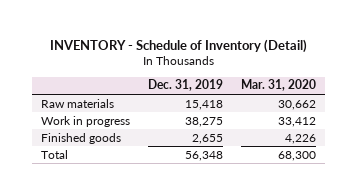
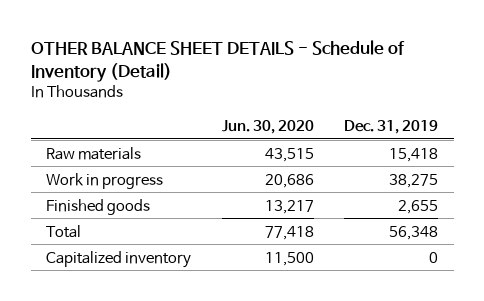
[49,38,307,53] INVENTORY - Schedule of Inventory (Detail) -> [30,40,405,83] OTHER BALANCE SHEET DETAILS - Schedule of Inventory (Detail)
[241,79,317,92] Mar. 31, 2020 -> none
none -> [221,120,314,135] Jun. 30, 2020
none -> [46,250,192,268] Capitalized inventory

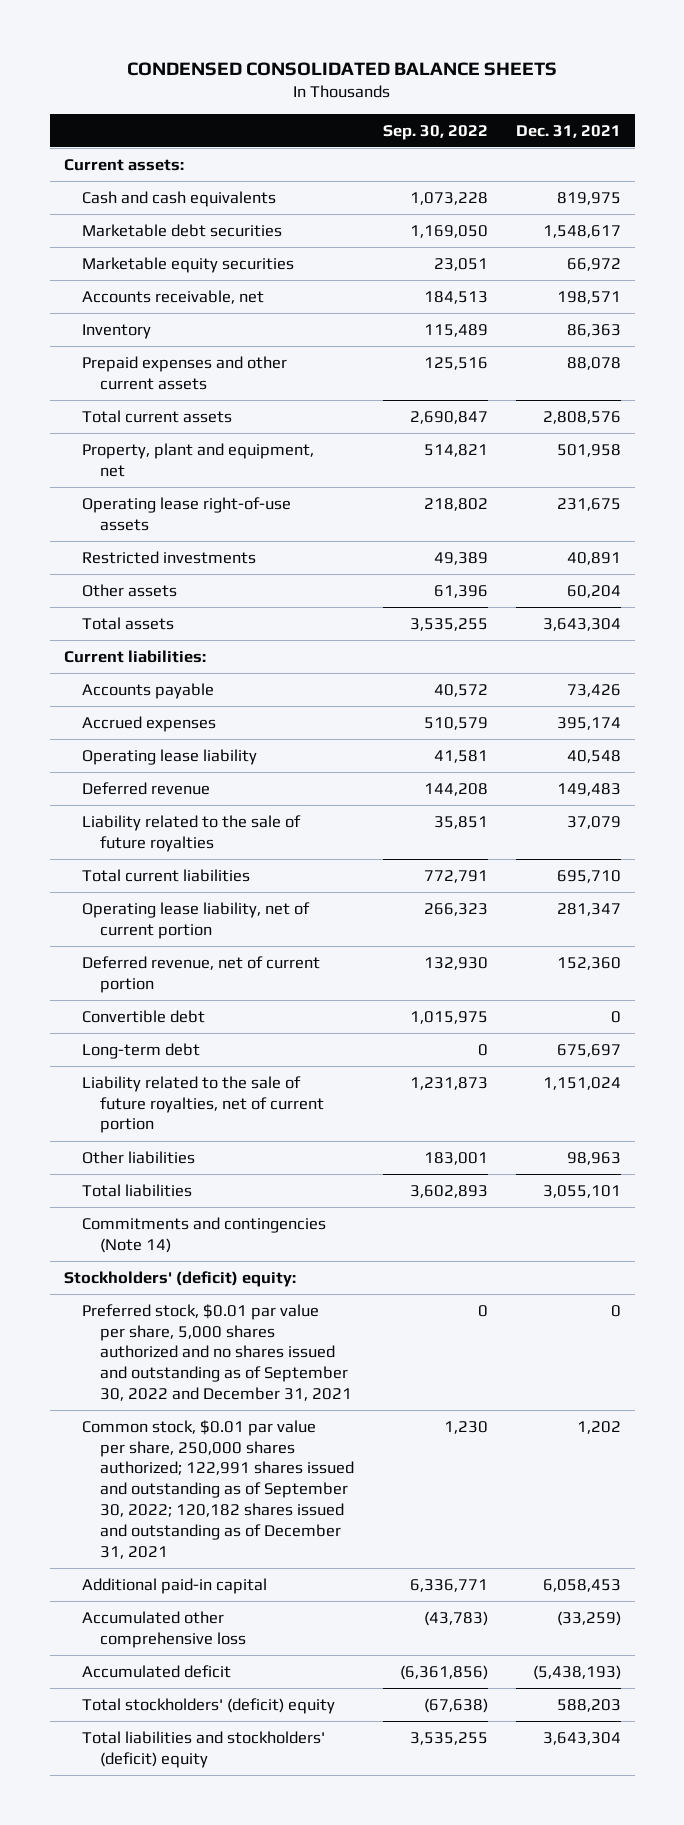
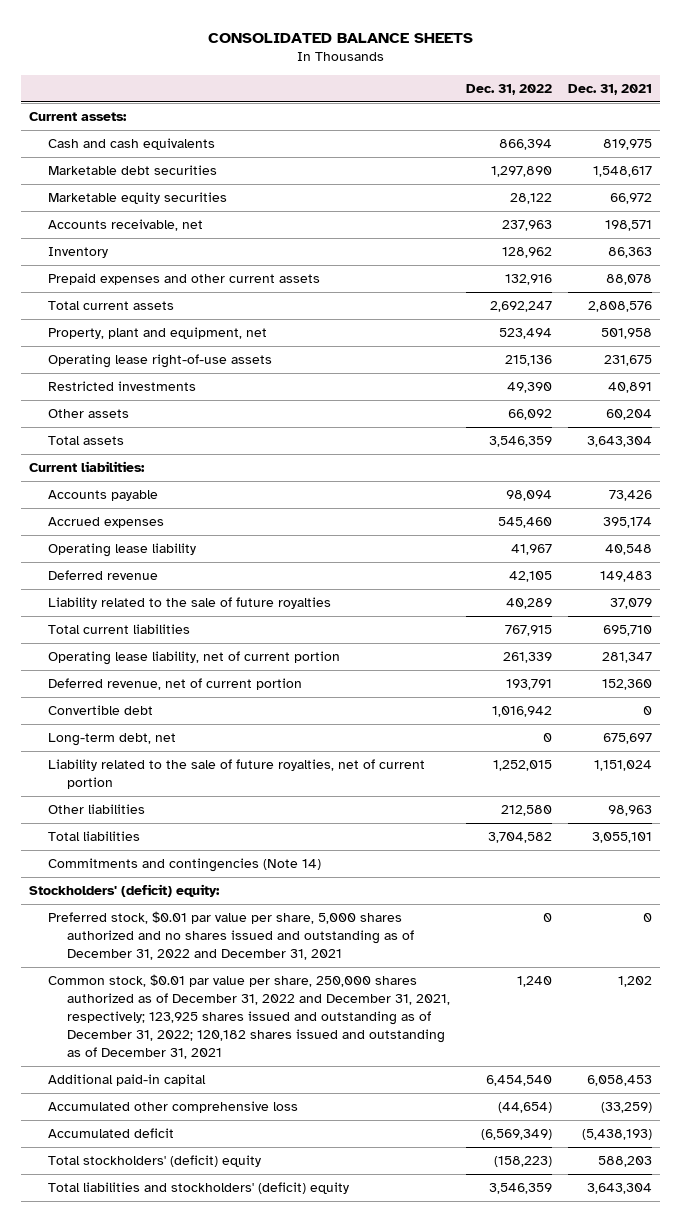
[127,62,558,77] CONDENSED CONSOLIDATED BALANCE SHEETS -> [207,32,473,43] CONSOLIDATED BALANCE SHEETS
[382,124,488,140] Sep. 30, 2022 -> none
none -> [466,84,553,96] Dec. 31, 2022
[82,1042,201,1059] Long-term debt -> [48,733,177,747] Long-term debt, net
[82,1303,353,1401] Preferred stock, $0.01 par value per share, 5,000 shares authorized and no shares issued and outstanding as of September 30, 2022 and December 31, 2021 -> [48,911,415,961] Preferred stock, $0.01 par value per share, 5,000 shares authorized and no shares issued and outstanding as of December 31, 2022 and December 31, 2021
[82,1419,355,1559] Common stock, $0.01 par value per share, 250,000 shares authorized; 122,991 shares issued and outstanding as of September 30, 2022; 120,182 shares issued and outstanding as of December 31, 2021 -> [48,974,451,1060] Common stock, $0.01 par value per share, 250,000 shares authorized as of December 31, 2022 and December 31, 2021, respectively; 123,925 shares issued and outstanding as of December 31, 2022; 120,182 shares issued and outstanding as of December 31, 2021

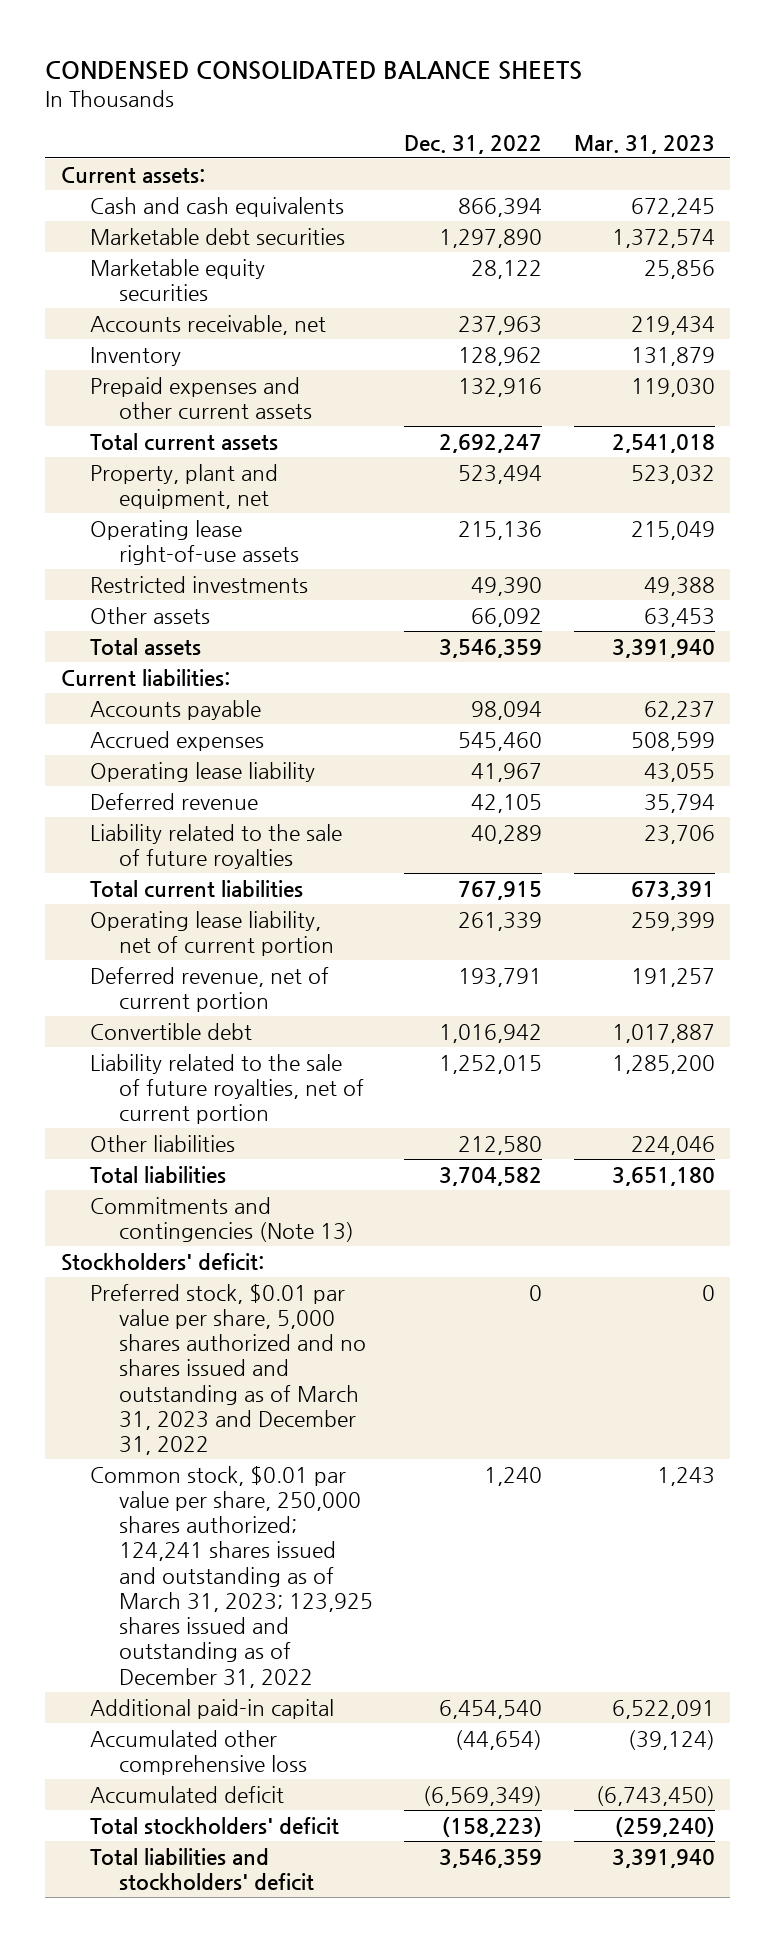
[207,32,473,43] CONSOLIDATED BALANCE SHEETS -> [45,61,583,81] CONDENSED CONSOLIDATED BALANCE SHEETS
[568,84,653,96] Dec. 31, 2021 -> none
none -> [573,134,715,154] Mar. 31, 2023
[48,733,177,747] Long-term debt, net -> none
[48,858,322,873] Commitments and contingencies (Note 14) -> [89,1196,354,1242] Commitments and contingencies (Note 13)
[28,884,220,898] Stockholders' (deficit) equity: -> [61,1252,265,1271] Stockholders' deficit:
[48,911,415,961] Preferred stock, $0.01 par value per share, 5,000 shares authorized and no shares issued and outstanding as of December 31, 2022 and December 31, 2021 -> [89,1283,366,1456] Preferred stock, $0.01 par value per share, 5,000 shares authorized and no shares issued and outstanding as of March 31, 2023 and December 31, 2022
[48,974,451,1060] Common stock, $0.01 par value per share, 250,000 shares authorized as of December 31, 2022 and December 31, 2021, respectively; 123,925 shares issued and outstanding as of December 31, 2022; 120,182 shares issued and outstanding as of December 31, 2021 -> [89,1465,373,1688] Common stock, $0.01 par value per share, 250,000 shares authorized; 124,241 shares issued and outstanding as of March 31, 2023; 123,925 shares issued and outstanding as of December 31, 2022
[48,1155,262,1168] Total stockholders' (deficit) equity -> [89,1816,339,1835] Total stockholders' deficit
[48,1182,350,1195] Total liabilities and stockholders' (deficit) equity -> [89,1847,314,1891] Total liabilities and stockholders' deficit

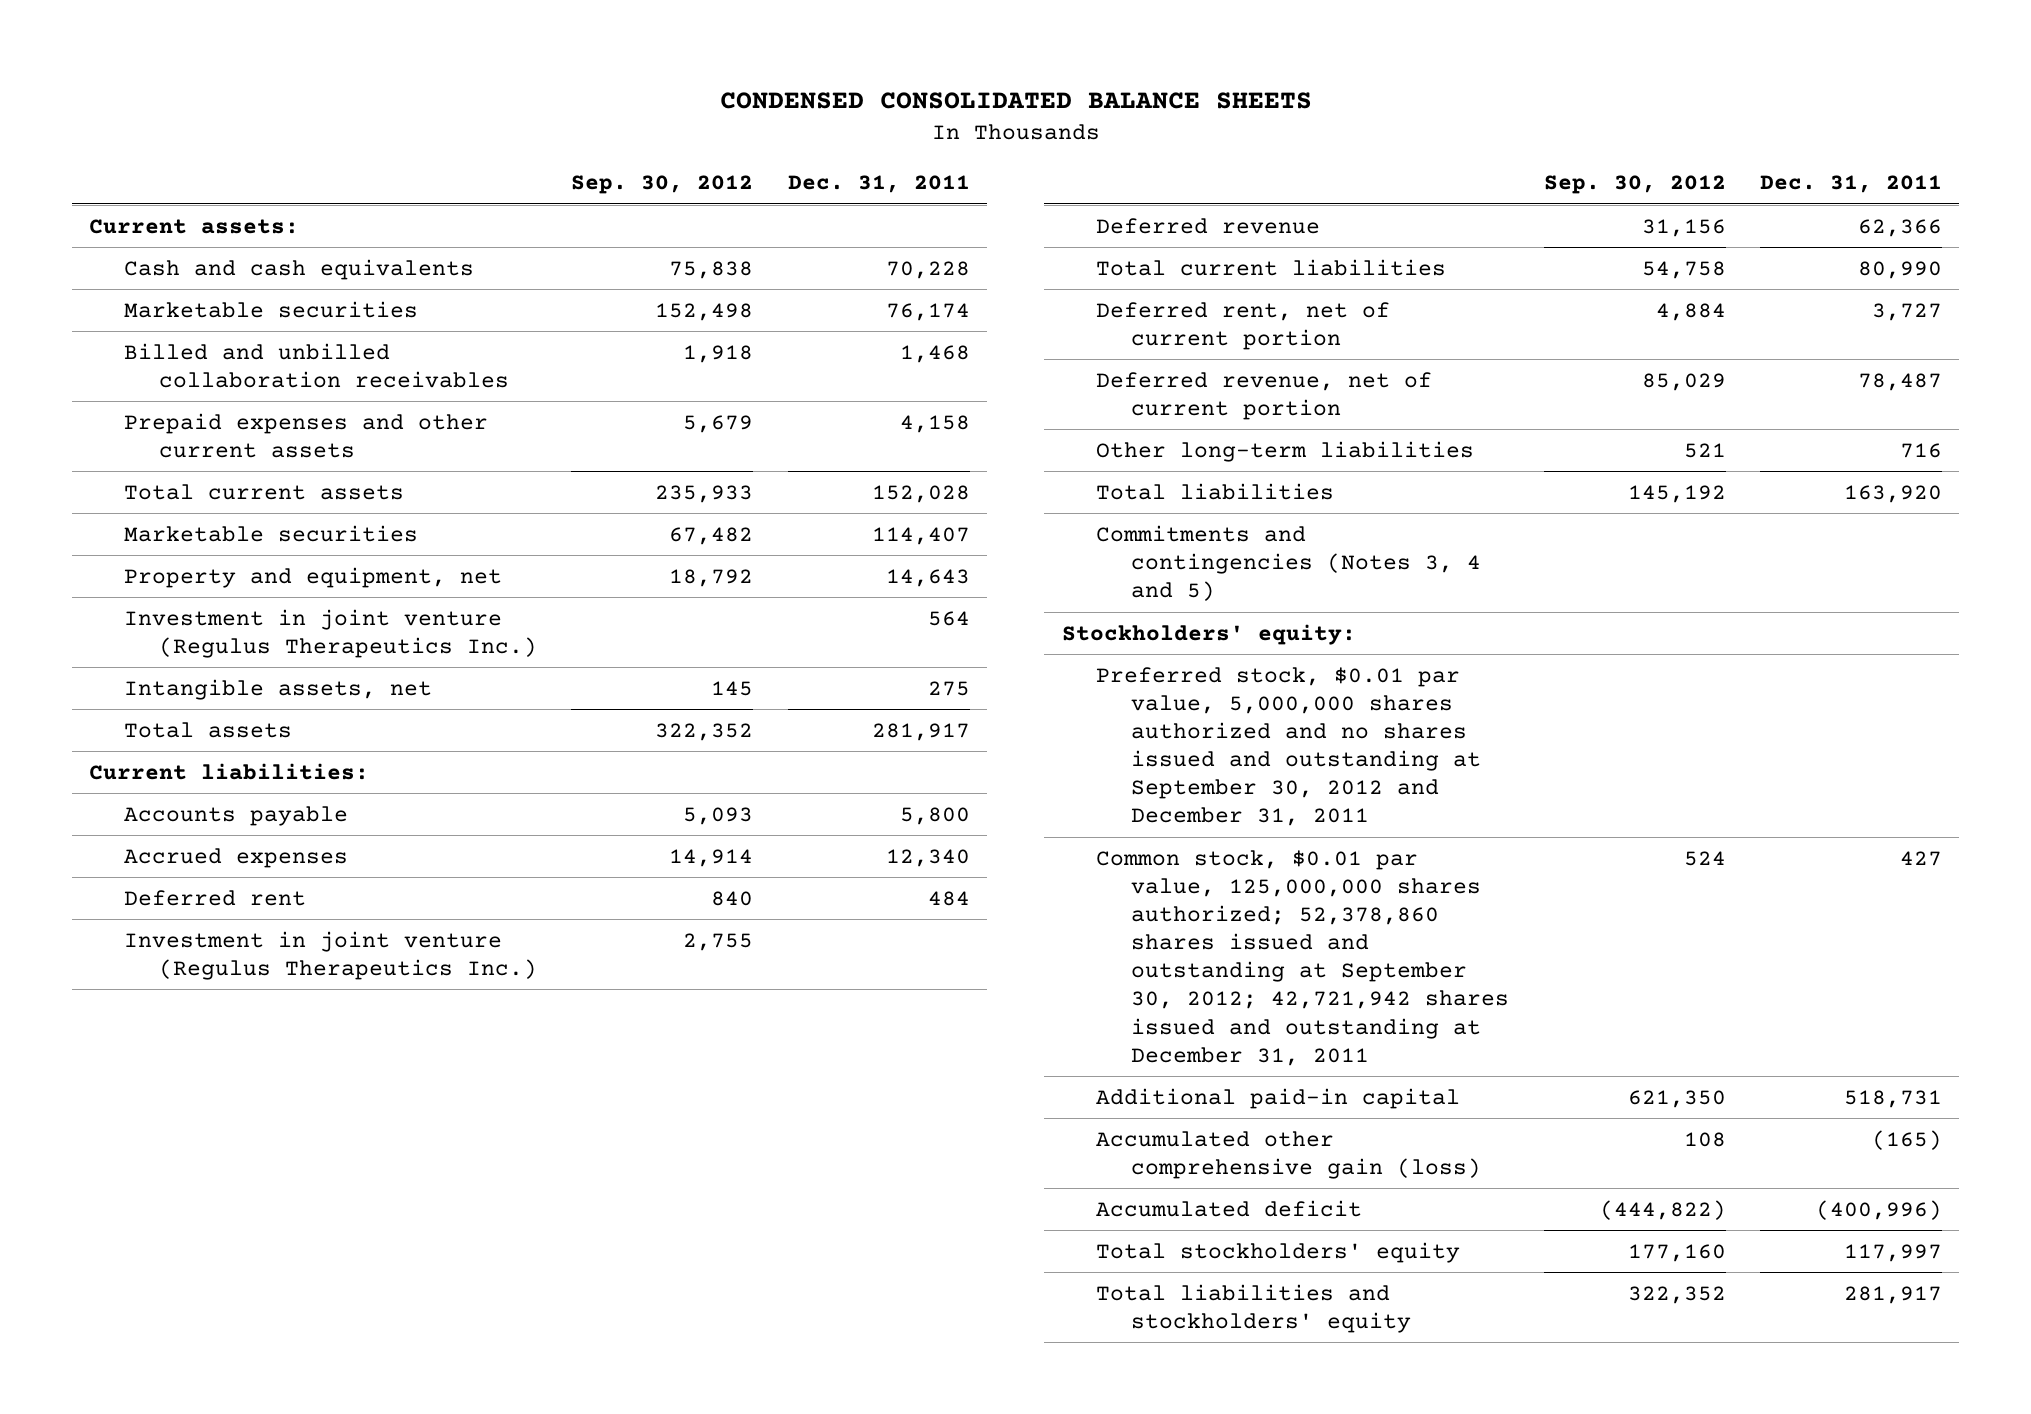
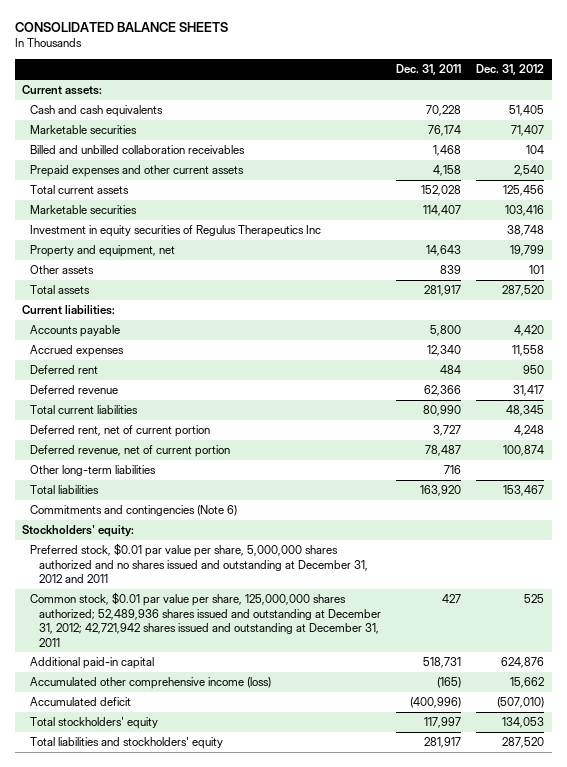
[719,91,1312,109] CONDENSED CONSOLIDATED BALANCE SHEETS -> [14,22,228,33] CONSOLIDATED BALANCE SHEETS
[571,175,754,195] Sep. 30, 2012 -> none
none -> [476,64,545,76] Dec. 31, 2012
none -> [30,225,322,238] Investment in equity securities of Regulus Therapeutics Inc
[123,608,537,658] Investment in joint venture (Regulus Therapeutics Inc.) -> none
[123,678,432,700] Intangible assets, net -> none
none -> [30,265,95,275] Other assets
[123,930,537,980] Investment in joint venture (Regulus Therapeutics Inc.) -> none
[1096,524,1482,602] Commitments and contingencies (Notes 3, 4 and 5) -> [30,505,238,517] Commitments and contingencies (Note 6)
[1096,666,1482,827] Preferred stock, $0.01 par value, 5,000,000 shares authorized and no shares issued and outstanding at September 30, 2012 and December 31, 2011 -> [30,543,368,584] Preferred stock, $0.01 par value per share, 5,000,000 shares authorized and no shares issued and outstanding at December 31, 2012 and 2011
[1096,849,1510,1066] Common stock, $0.01 par value, 125,000,000 shares authorized; 52,378,860 shares issued and outstanding at September 30, 2012; 42,721,942 shares issued and outstanding at December 31, 2011 -> [30,592,381,647] Common stock, $0.01 par value per share, 125,000,000 shares authorized; 52,489,936 shares issued and outstanding at December 31, 2012; 42,721,942 shares issued and outstanding at December 31, 2011
[1096,1130,1482,1179] Accumulated other comprehensive gain (loss) -> [30,677,272,690] Accumulated other comprehensive income (loss)

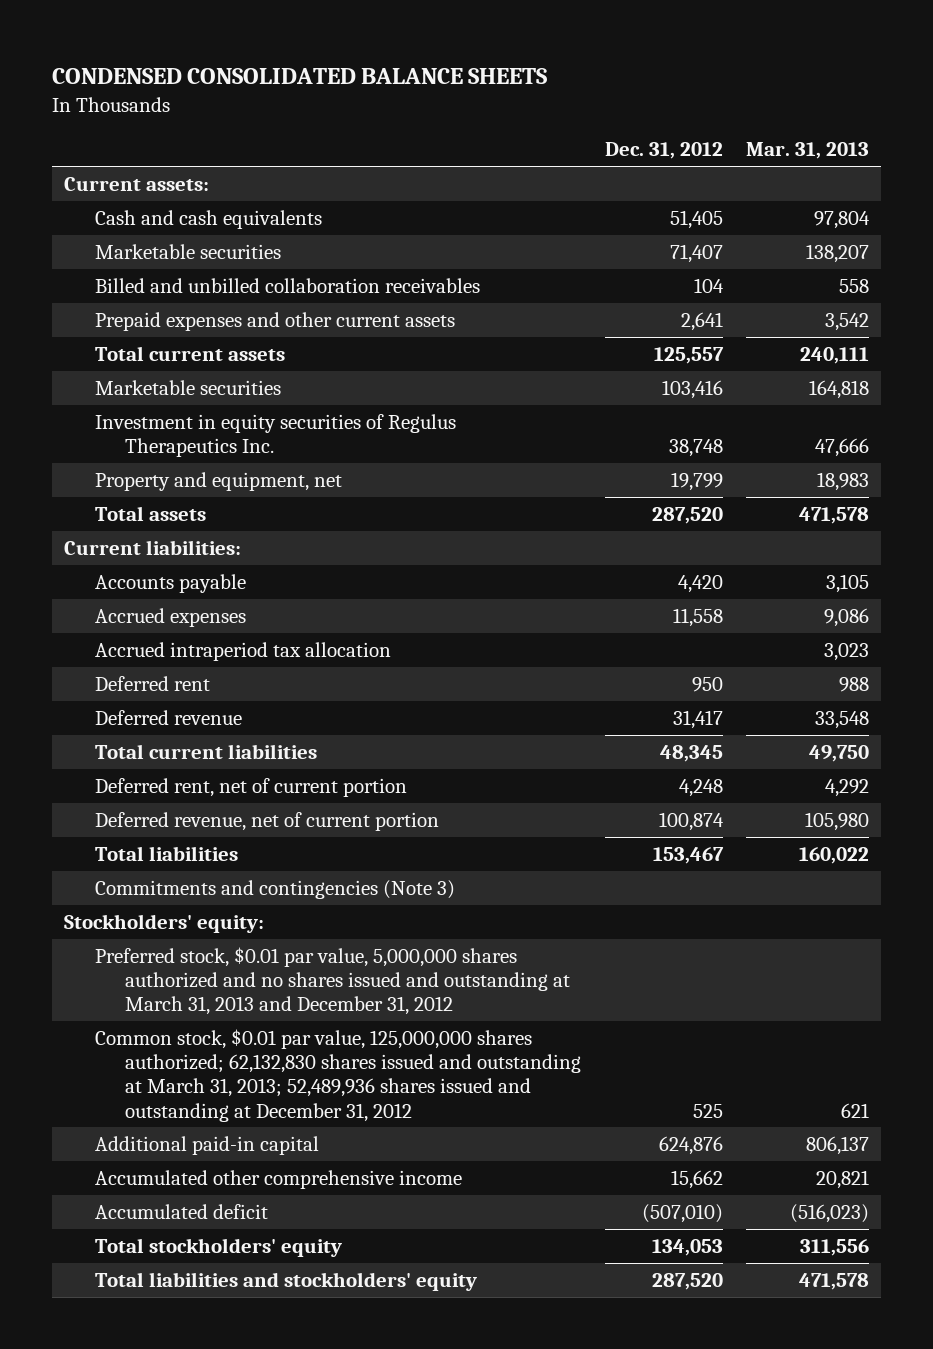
[14,22,228,33] CONSOLIDATED BALANCE SHEETS -> [52,68,548,85] CONDENSED CONSOLIDATED BALANCE SHEETS
[396,64,462,76] Dec. 31, 2011 -> none
none -> [745,142,869,160] Mar. 31, 2013
[514,165,545,177] 2,540 -> [680,311,723,331] 2,641
[503,185,545,197] 125,456 -> [653,346,724,364] 125,557
[30,225,322,238] Investment in equity securities of Regulus Therapeutics Inc -> [94,413,456,458] Investment in equity securities of Regulus Therapeutics Inc.
[30,265,95,275] Other assets -> none
none -> [94,641,391,661] Accrued intraperiod tax allocation
[30,465,157,477] Other long-term liabilities -> none
[30,505,238,517] Commitments and contingencies (Note 6) -> [94,879,455,899] Commitments and contingencies (Note 3)
[30,543,368,584] Preferred stock, $0.01 par value per share, 5,000,000 shares authorized and no shares issued and outstanding at December 31, 2012 and 2011 -> [94,946,571,1016] Preferred stock, $0.01 par value, 5,000,000 shares authorized and no shares issued and outstanding at March 31, 2013 and December 31, 2012
[30,592,381,647] Common stock, $0.01 par value per share, 125,000,000 shares authorized; 52,489,936 shares issued and outstanding at December 31, 2012; 42,721,942 shares issued and outstanding at December 31, 2011 -> [94,1028,582,1122] Common stock, $0.01 par value, 125,000,000 shares authorized; 62,132,830 shares issued and outstanding at March 31, 2013; 52,489,936 shares issued and outstanding at December 31, 2012
[30,677,272,690] Accumulated other comprehensive income (loss) -> [94,1169,462,1189] Accumulated other comprehensive income

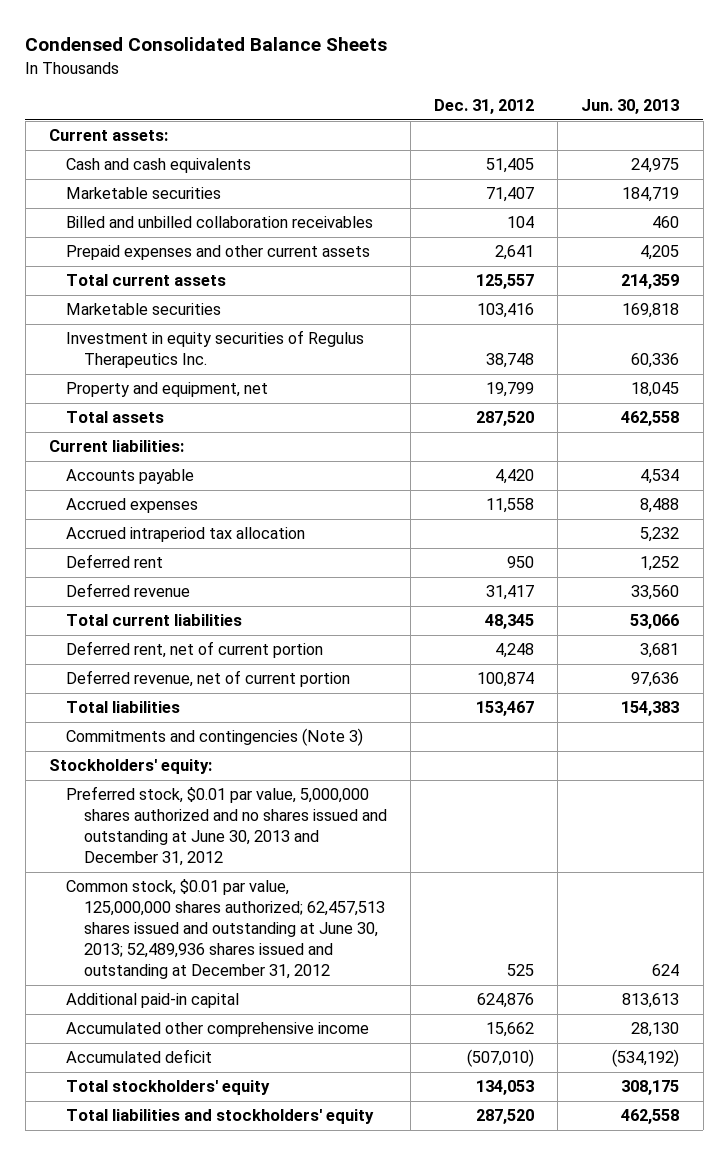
[52,68,548,85] CONDENSED CONSOLIDATED BALANCE SHEETS -> [25,37,388,52] Condensed Consolidated Balance Sheets
[745,142,869,160] Mar. 31, 2013 -> none
none -> [581,99,680,115] Jun. 30, 2013
[94,946,571,1016] Preferred stock, $0.01 par value, 5,000,000 shares authorized and no shares issued and outstanding at March 31, 2013 and December 31, 2012 -> [66,786,387,867] Preferred stock, $0.01 par value, 5,000,000 shares authorized and no shares issued and outstanding at June 30, 2013 and December 31, 2012
[94,1028,582,1122] Common stock, $0.01 par value, 125,000,000 shares authorized; 62,132,830 shares issued and outstanding at March 31, 2013; 52,489,936 shares issued and outstanding at December 31, 2012 -> [66,879,385,980] Common stock, $0.01 par value, 125,000,000 shares authorized; 62,457,513 shares issued and outstanding at June 30, 2013; 52,489,936 shares issued and outstanding at December 31, 2012

